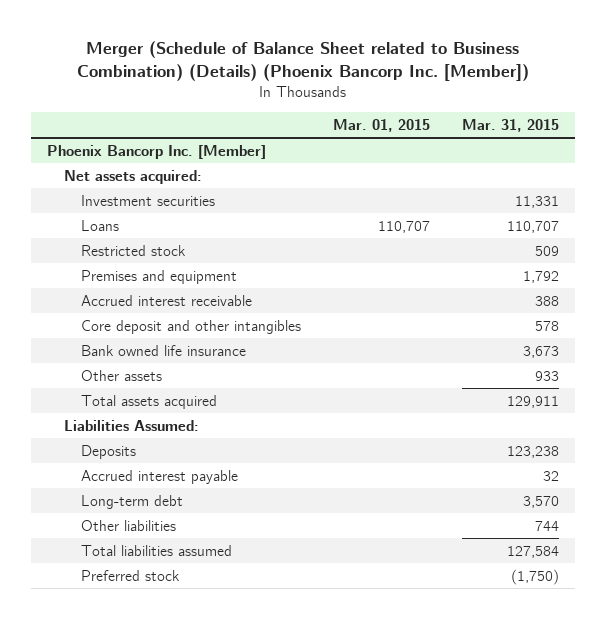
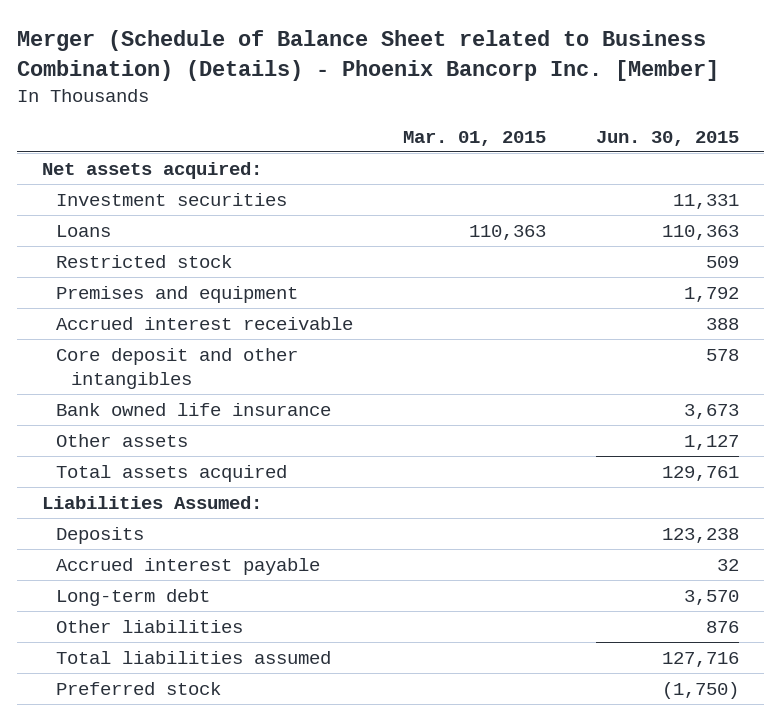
[76,40,529,81] Merger (Schedule of Balance Sheet related to Business Combination) (Details) (Phoenix Bancorp Inc. [Member]) -> [16,30,719,82] Merger (Schedule of Balance Sheet related to Business Combination) (Details) - Phoenix Bancorp Inc. [Member]
[461,118,559,132] Mar. 31, 2015 -> none
none -> [595,130,739,146] Jun. 30, 2015
[46,144,266,159] Phoenix Bancorp Inc. [Member] -> none
[63,169,202,184] Net assets acquired: -> none
[80,194,215,206] Investment securities -> none
[80,219,119,231] Loans -> none
[80,244,186,256] Restricted stock -> none
[80,269,237,284] Premises and equipment -> none
[80,294,252,306] Accrued interest receivable -> none
[80,319,301,334] Core deposit and other intangibles -> none
[80,344,246,356] Bank owned life insurance -> none
[80,369,162,381] Other assets -> none
[80,394,217,409] Total assets acquired -> none
[63,419,199,431] Liabilities Assumed: -> none
[80,444,136,459] Deposits -> none
[80,469,238,484] Accrued interest payable -> none
[80,494,183,509] Long-term debt -> none
[80,519,176,531] Other liabilities -> none
[80,544,232,556] Total liabilities assumed -> none
[80,569,180,581] Preferred stock -> none
none -> [41,161,262,179] Net assets acquired:
none -> [56,192,288,206] Investment securities
none -> [56,224,112,237] Loans
none -> [56,254,233,268] Restricted stock
none -> [56,285,299,303] Premises and equipment
none -> [56,316,354,330] Accrued interest receivable
none -> [56,347,299,389] Core deposit and other intangibles
none -> [56,402,332,416] Bank owned life insurance
none -> [56,433,189,447] Other assets
none -> [56,464,288,482] Total assets acquired
none -> [41,495,262,509] Liabilities Assumed:
none -> [56,526,145,544] Deposits
none -> [56,557,321,575] Accrued interest payable
none -> [56,588,211,606] Long-term debt
none -> [56,619,244,633] Other liabilities
none -> [56,650,332,664] Total liabilities assumed
none -> [56,681,222,695] Preferred stock

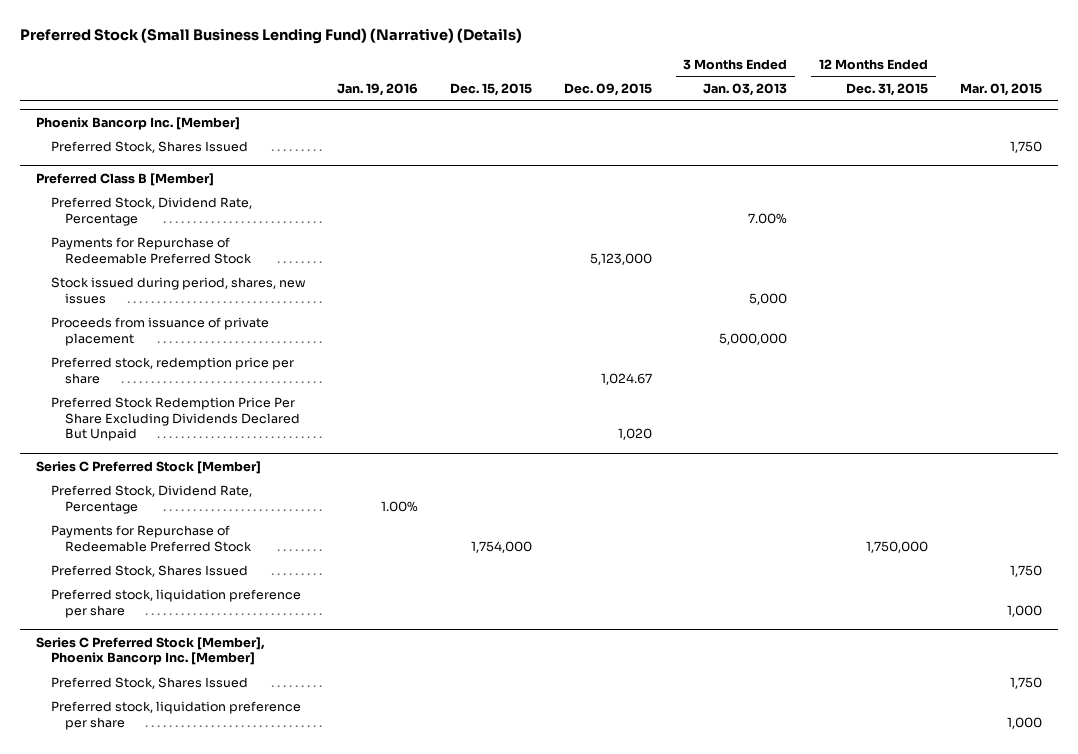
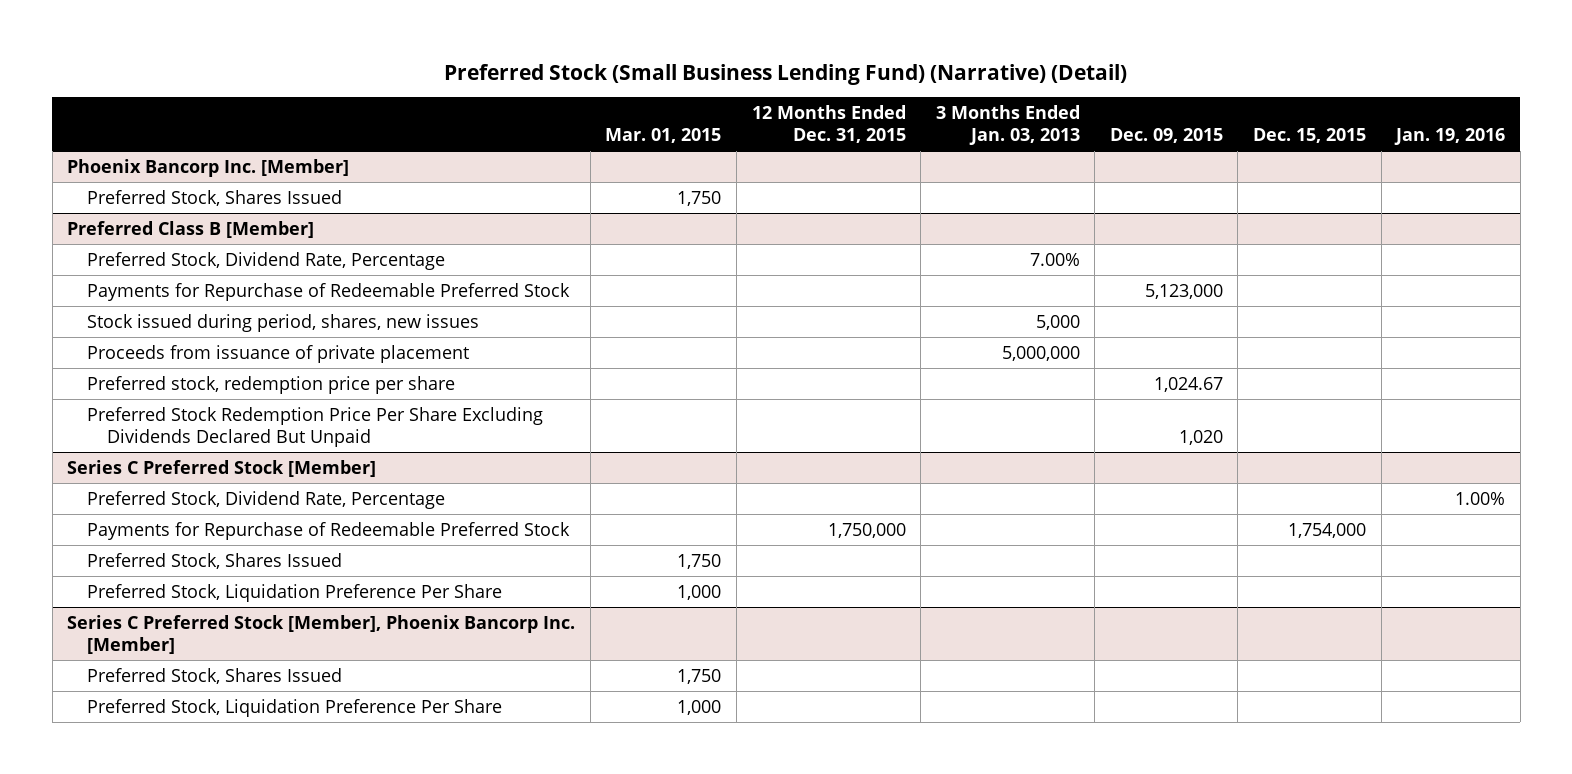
[20,27,523,44] Preferred Stock (Small Business Lending Fund) (Narrative) (Details) -> [444,63,1128,85] Preferred Stock (Small Business Lending Fund) (Narrative) (Detail)
[50,588,301,618] Preferred stock, liquidation preference per share -> [87,583,503,602] Preferred Stock, Liquidation Preference Per Share
[50,700,301,730] Preferred stock, liquidation preference per share -> [87,698,503,717] Preferred Stock, Liquidation Preference Per Share

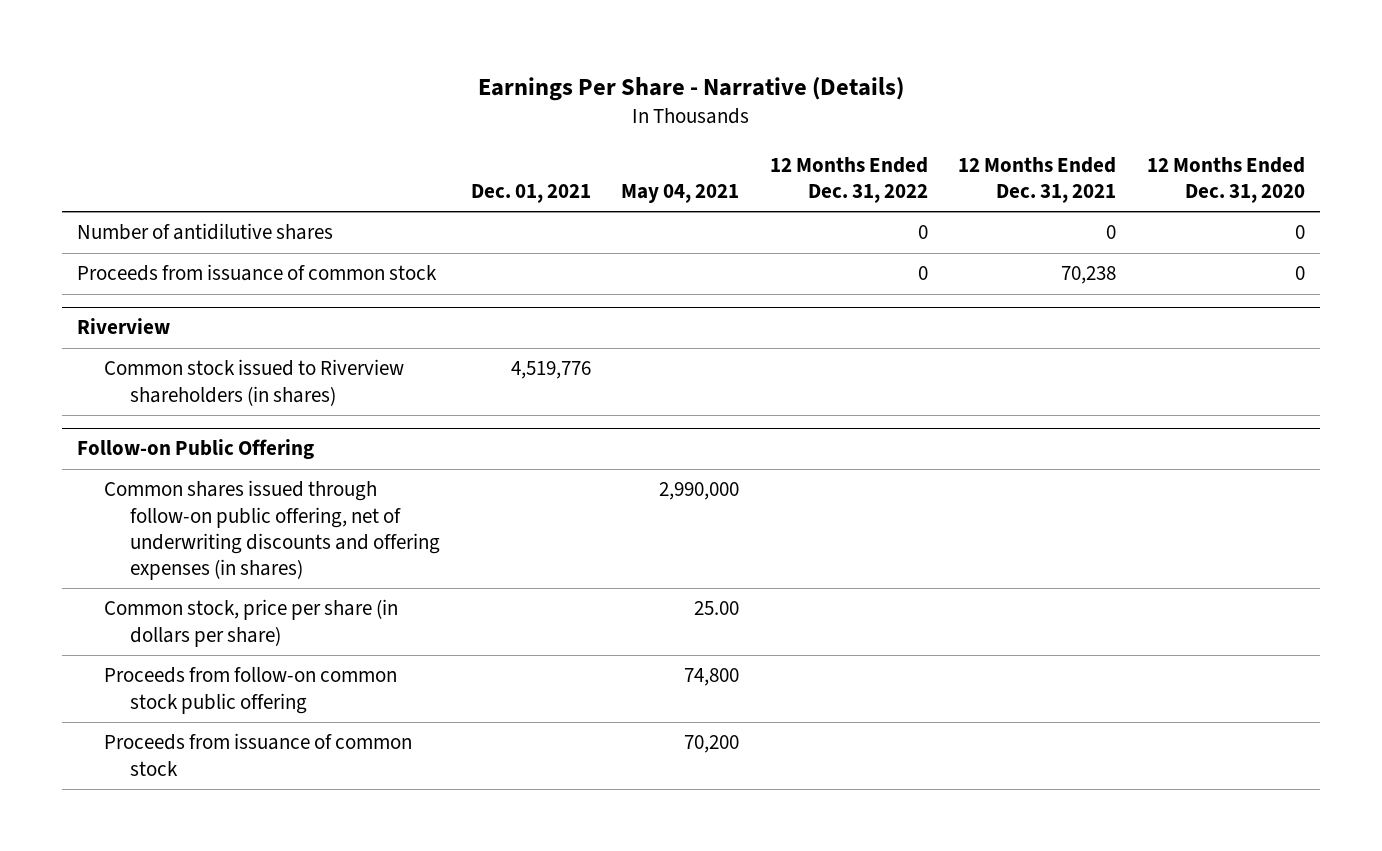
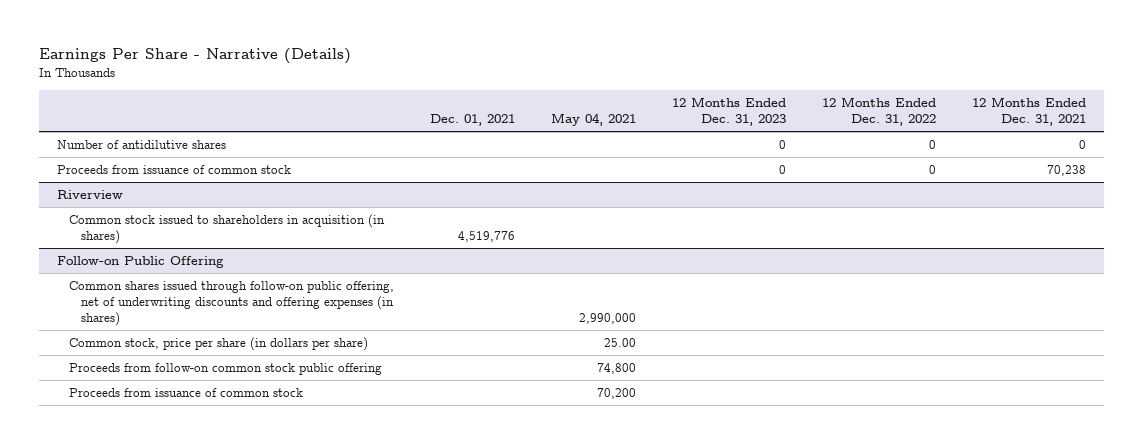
[1146,156,1305,204] 12 Months Ended Dec. 31, 2020 -> none
none -> [672,97,787,126] 12 Months Ended Dec. 31, 2023
[103,359,404,406] Common stock issued to Riverview shareholders (in shares) -> [69,214,386,244] Common stock issued to shareholders in acquisition (in shares)

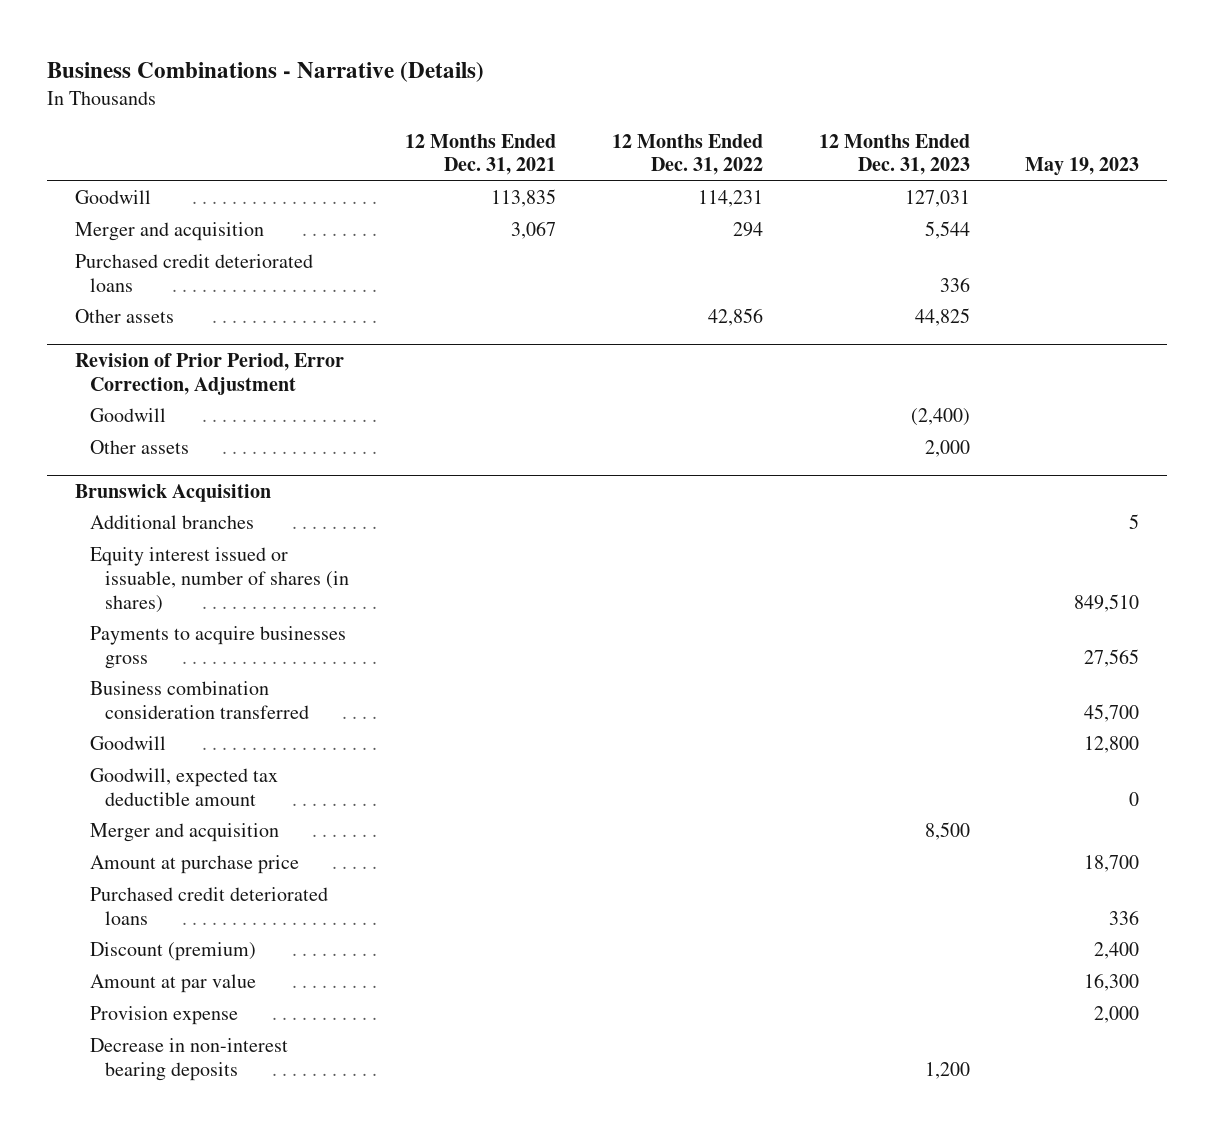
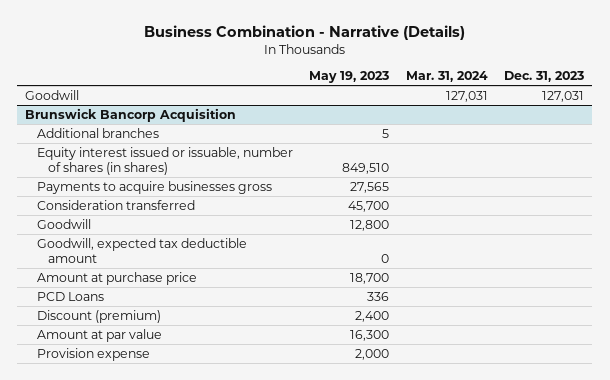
[46,62,484,83] Business Combinations - Narrative (Details) -> [143,24,465,40] Business Combination - Narrative (Details)
[405,133,557,176] 12 Months Ended Dec. 31, 2021 -> none
[611,133,763,176] 12 Months Ended Dec. 31, 2022 -> none
[818,133,970,176] 12 Months Ended Dec. 31, 2023 -> none
none -> [405,71,488,83] Mar. 31, 2024
none -> [504,71,585,83] Dec. 31, 2023
[74,222,264,242] Merger and acquisition -> none
[74,254,313,293] Purchased credit deteriorated loans -> none
[74,309,174,324] Other assets -> none
[74,353,344,395] Revision of Prior Period, Error Correction, Adjustment -> none
[90,408,167,423] Goodwill -> none
[90,440,190,455] Other assets -> none
[74,484,271,503] Brunswick Acquisition -> [25,107,237,122] Brunswick Bancorp Acquisition
[90,681,310,720] Business combination consideration transferred -> [36,199,195,210] Consideration transferred
[90,823,280,843] Merger and acquisition -> none
[90,887,329,926] Purchased credit deteriorated loans -> [36,291,104,301] PCD Loans
[90,1038,289,1082] Decrease in non-interest bearing deposits -> none

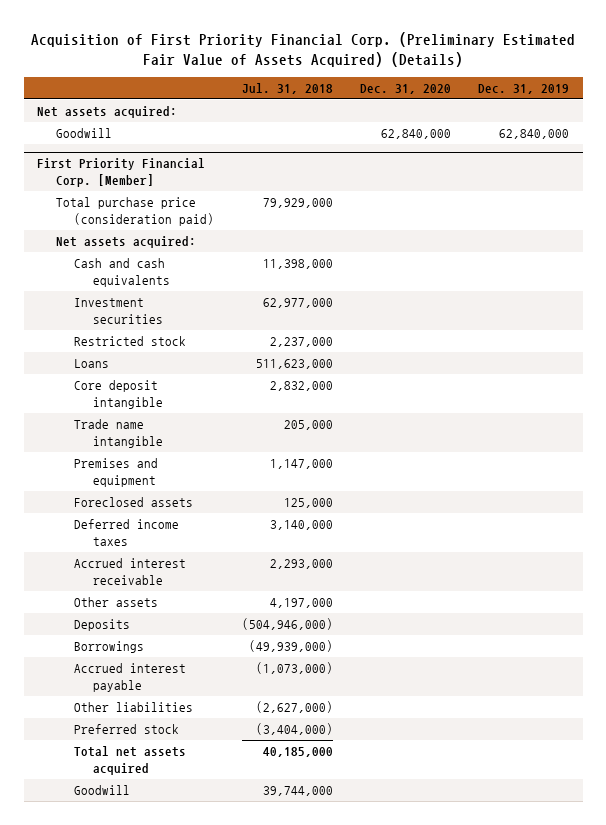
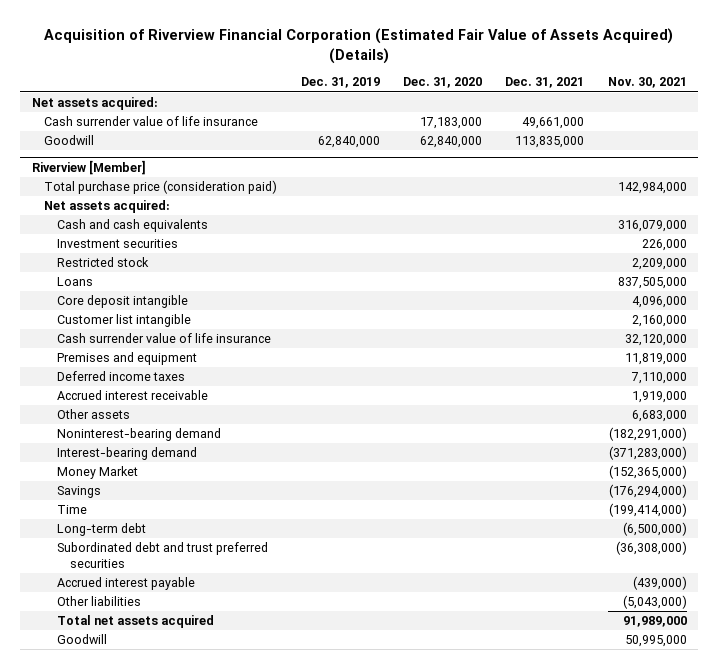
[31,31,576,67] Acquisition of First Priority Financial Corp. (Preliminary Estimated Fair Value of Assets Acquired) (Details) -> [44,27,674,64] Acquisition of Riverview Financial Corporation (Estimated Fair Value of Assets Acquired) (Details)
[241,82,333,94] Jul. 31, 2018 -> none
none -> [505,77,585,89] Dec. 31, 2021
none -> [607,77,687,89] Nov. 30, 2021
none -> [44,116,259,127] Cash surrender value of life insurance
[37,158,206,188] First Priority Financial Corp. [Member] -> none
[55,197,215,226] Total purchase price (consideration paid) -> none
[55,236,196,249] Net assets acquired: -> none
[74,258,170,287] Cash and cash equivalents -> none
[74,298,163,324] Investment securities -> none
[74,336,187,347] Restricted stock -> none
[74,359,110,369] Loans -> none
[74,380,163,409] Core deposit intangible -> none
[74,419,163,448] Trade name intangible -> none
[74,458,159,487] Premises and equipment -> none
[74,497,194,508] Foreclosed assets -> none
[74,519,180,546] Deferred income taxes -> none
[74,558,187,585] Accrued interest receivable -> none
[74,597,159,608] Other assets -> none
[74,619,131,632] Deposits -> none
[74,641,145,654] Borrowings -> none
[74,663,187,692] Accrued interest payable -> none
[74,702,194,713] Other liabilities -> none
[74,724,180,735] Preferred stock -> none
[74,746,187,775] Total net assets acquired -> none
[74,785,131,796] Goodwill -> none
none -> [31,160,146,176] Riverview [Member]
none -> [44,180,278,195] Total purchase price (consideration paid)
none -> [44,200,171,214] Net assets acquired:
none -> [56,219,208,233] Cash and cash equivalents
none -> [56,239,178,249] Investment securities
none -> [56,257,149,268] Restricted stock
none -> [56,277,93,287] Loans
none -> [56,295,188,309] Core deposit intangible
none -> [56,314,191,328] Customer list intangible
none -> [56,333,271,344] Cash surrender value of life insurance
none -> [56,352,197,366] Premises and equipment
none -> [56,371,185,382] Deferred income taxes
none -> [56,390,208,401] Accrued interest receivable
none -> [56,409,130,420] Other assets
none -> [56,428,221,442] Noninterest-bearing demand
none -> [56,447,197,461] Interest-bearing demand
none -> [56,466,138,480] Money Market
none -> [56,486,101,499] Savings
none -> [56,505,87,515] Time
none -> [56,523,146,537] Long-term debt
none -> [56,542,268,568] Subordinated debt and trust preferred securities
none -> [56,577,195,591] Accrued interest payable
none -> [56,596,141,607] Other liabilities
none -> [56,615,214,629] Total net assets acquired
none -> [56,634,107,645] Goodwill

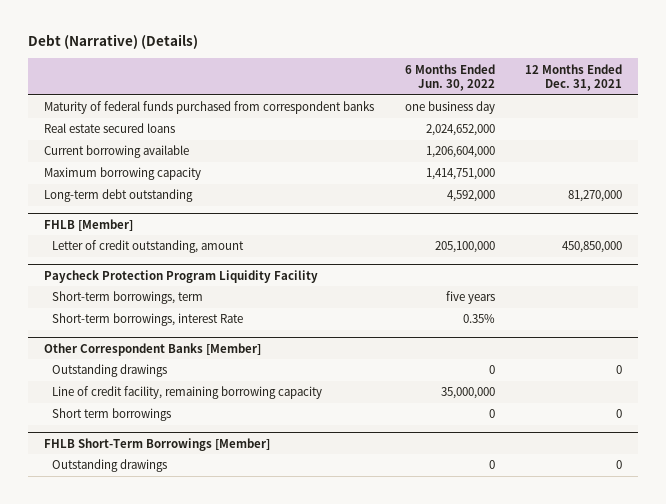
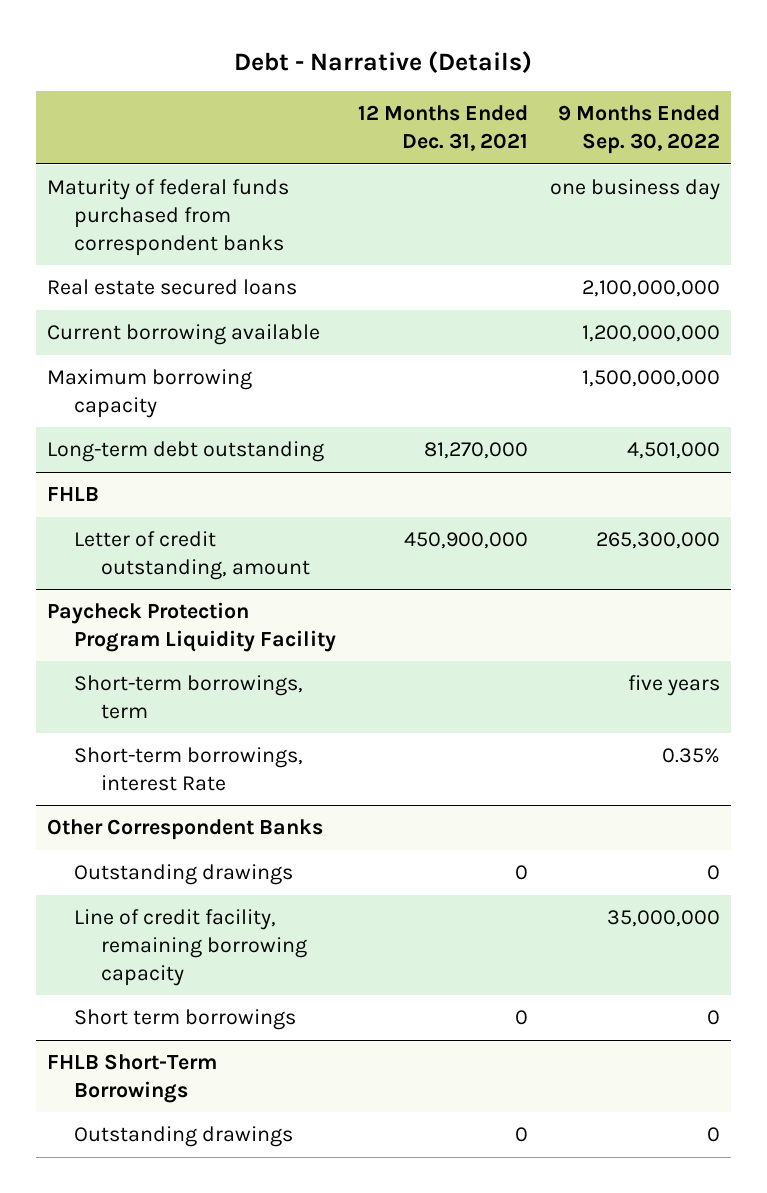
[28,34,199,50] Debt (Narrative) (Details) -> [234,50,533,73] Debt - Narrative (Details)
[404,63,495,91] 6 Months Ended Jun. 30, 2022 -> none
none -> [557,105,720,155] 9 Months Ended Sep. 30, 2022
[43,218,133,231] FHLB [Member] -> [46,487,99,502] FHLB
[562,241,623,254] 450,850,000 -> [403,532,528,550] 450,900,000
[43,342,261,356] Other Correspondent Banks [Member] -> [46,819,323,841] Other Correspondent Banks
[43,437,270,451] FHLB Short-Term Borrowings [Member] -> [46,1054,217,1103] FHLB Short-Term Borrowings

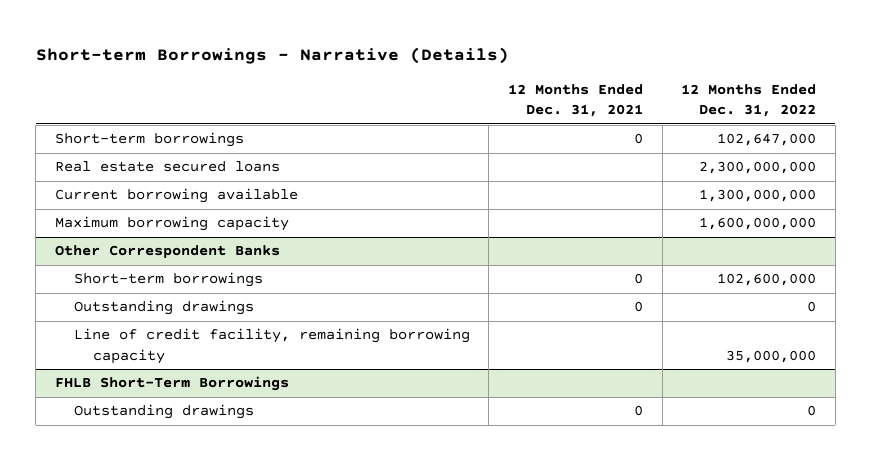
[234,50,533,73] Debt - Narrative (Details) -> [35,47,509,65] Short-term Borrowings - Narrative (Details)
[557,105,720,155] 9 Months Ended Sep. 30, 2022 -> none
none -> [681,84,817,118] 12 Months Ended Dec. 31, 2022
[46,179,289,256] Maturity of federal funds purchased from correspondent banks -> none
none -> [54,132,244,148] Short-term borrowings
[46,441,324,463] Long-term debt outstanding -> none
[46,487,99,502] FHLB -> none
[74,531,311,580] Letter of credit outstanding, amount -> none
[46,602,337,652] Paycheck Protection Program Liquidity Facility -> none
[74,675,304,719] Short-term borrowings, term -> none
[74,747,304,791] Short-term borrowings, interest Rate -> none
none -> [73,272,263,288] Short-term borrowings
[74,1009,297,1031] Short term borrowings -> none

